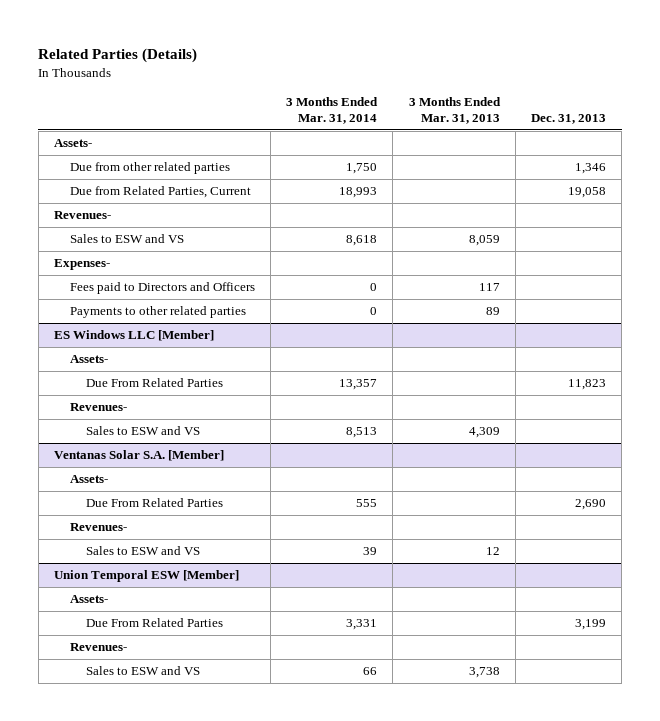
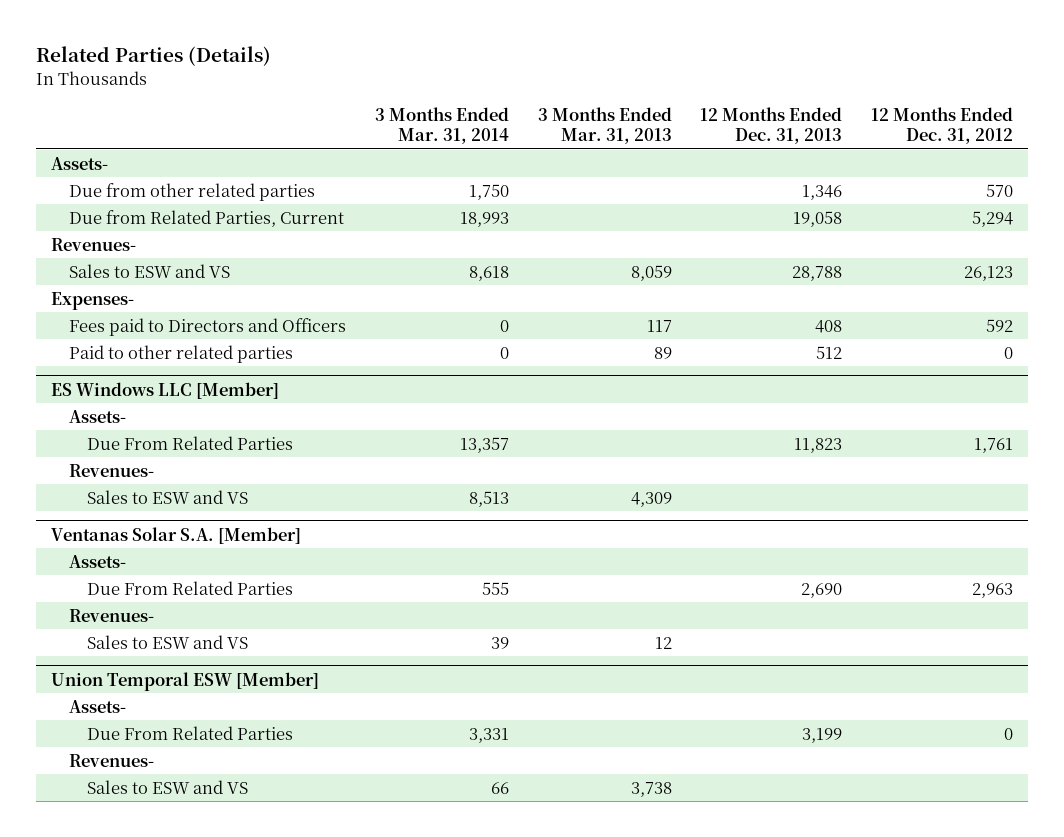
[530,114,606,125] Dec. 31, 2013 -> none
none -> [700,107,843,145] 12 Months Ended Dec. 31, 2013
none -> [871,107,1014,145] 12 Months Ended Dec. 31, 2012
[70,306,247,319] Payments to other related parties -> [68,344,293,363] Paid to other related parties

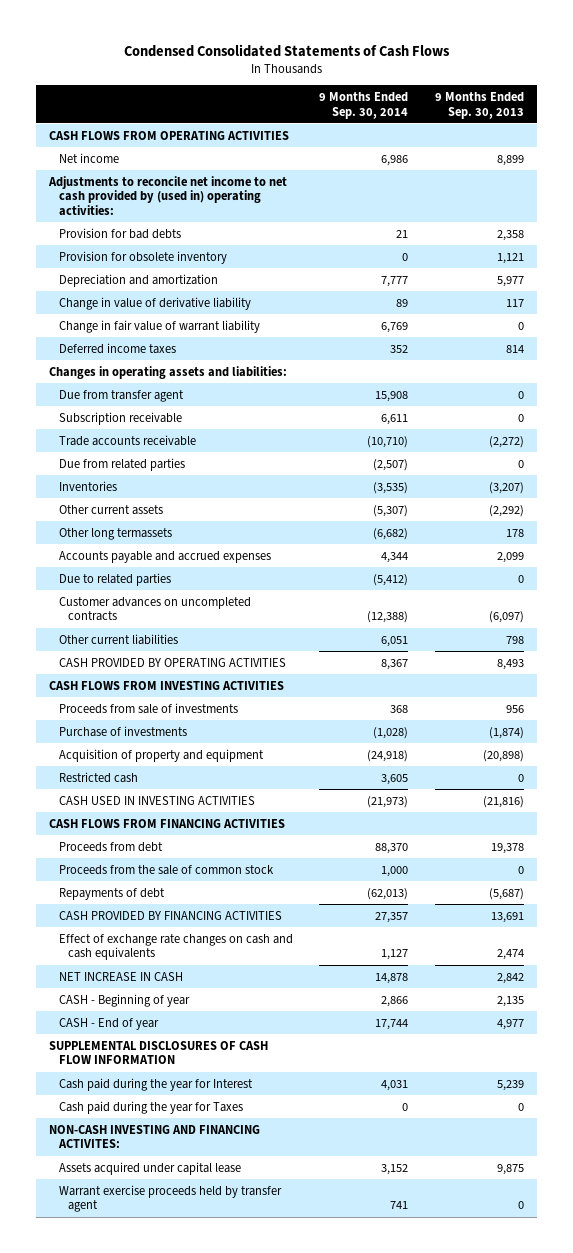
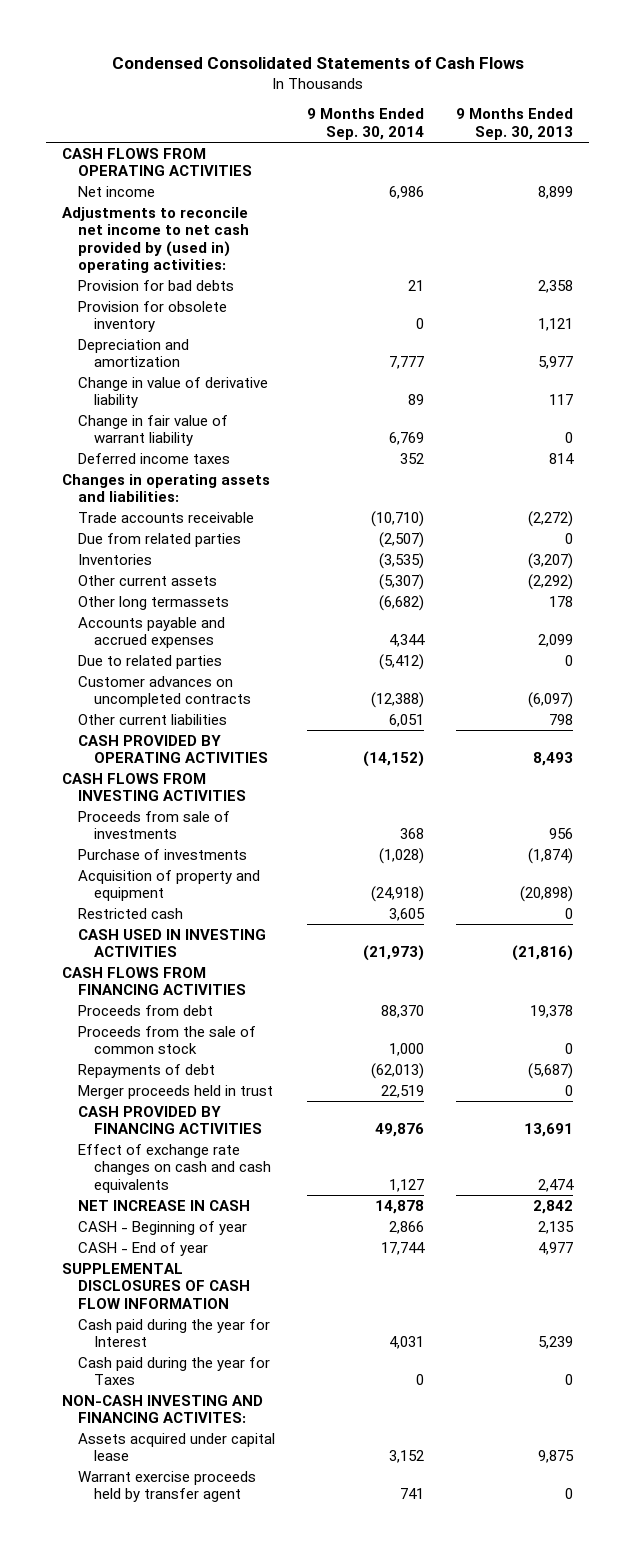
[58,389,184,402] Due from transfer agent -> none
[58,411,182,425] Subscription receivable -> none
[381,658,409,670] 8,367 -> [363,751,425,768] (14,152)
none -> [77,1084,273,1099] Merger proceeds held in trust
[375,911,409,923] 27,357 -> [375,1123,425,1138] 49,876

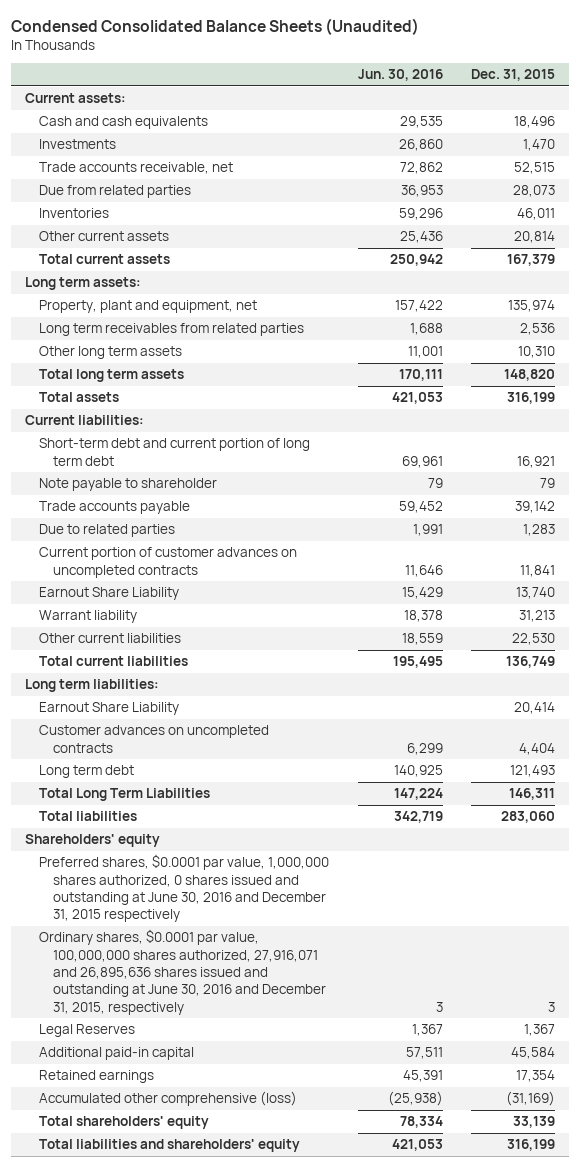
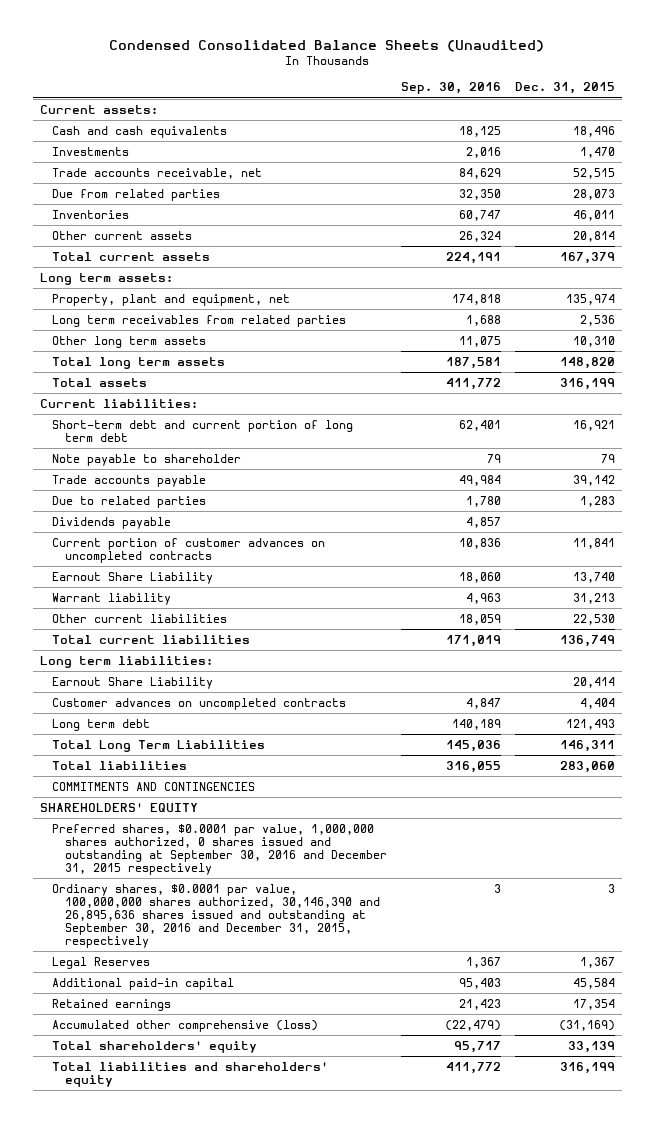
[357,69,443,82] Jun. 30, 2016 -> none
none -> [401,82,502,95] Sep. 30, 2016
none -> [52,516,172,529] Dividends payable
none -> [52,781,256,791] COMMITMENTS AND CONTINGENCIES
[25,834,161,848] Shareholders' equity -> [39,802,198,812] SHAREHOLDERS' EQUITY
[38,854,329,923] Preferred shares, $0.0001 par value, 1,000,000 shares authorized, 0 shares issued and outstanding at June 30, 2016 and December 31, 2015 respectively -> [52,823,388,876] Preferred shares, $0.0001 par value, 1,000,000 shares authorized, 0 shares issued and outstanding at September 30, 2016 and December 31, 2015 respectively
[38,929,326,1015] Ordinary shares, $0.0001 par value, 100,000,000 shares authorized, 27,916,071 and 26,895,636 shares issued and outstanding at June 30, 2016 and December 31, 2015, respectively -> [52,883,381,949] Ordinary shares, $0.0001 par value, 100,000,000 shares authorized, 30,146,390 and 26,895,636 shares issued and outstanding at September 30, 2016 and December 31, 2015, respectively

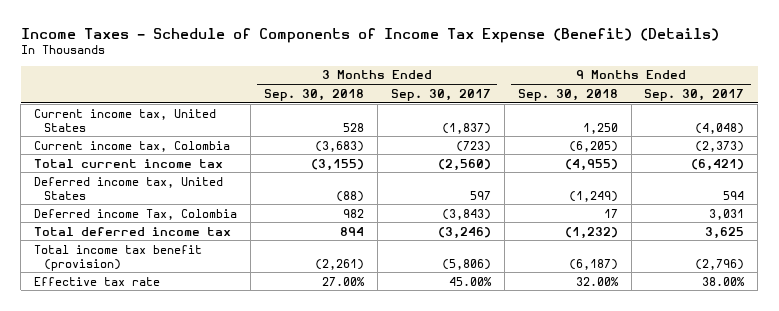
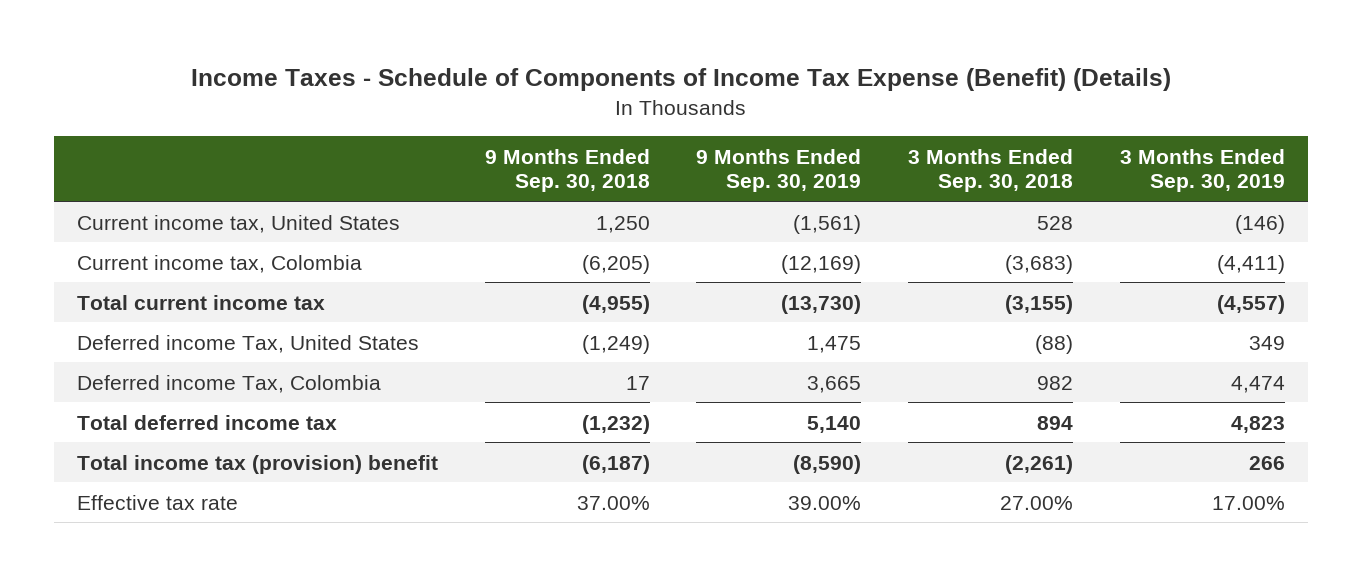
[390,88,491,101] Sep. 30, 2017 -> none
[644,88,745,101] Sep. 30, 2017 -> none
none -> [696,148,862,193] 9 Months Ended Sep. 30, 2019
none -> [1119,148,1285,193] 3 Months Ended Sep. 30, 2019
[34,176,224,200] Deferred income tax, United States -> [76,334,419,353] Deferred income Tax, United States
[34,244,203,271] Total income tax benefit (provision) -> [76,454,438,474] Total income tax (provision) benefit
[575,276,619,286] 32.00% -> [576,495,650,510] 37.00%

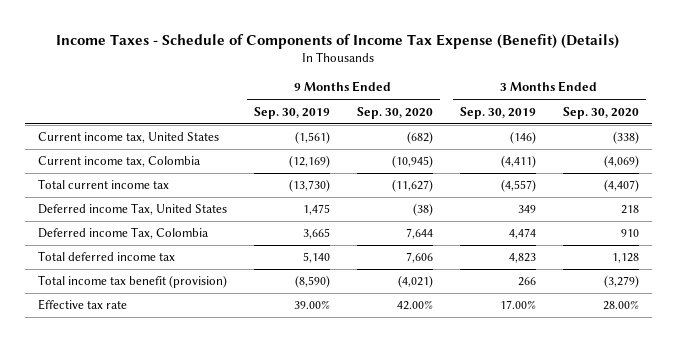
[484,148,650,193] 9 Months Ended Sep. 30, 2018 -> none
[908,148,1074,193] 3 Months Ended Sep. 30, 2018 -> none
none -> [356,106,433,119] Sep. 30, 2020
none -> [562,106,639,119] Sep. 30, 2020
[76,454,438,474] Total income tax (provision) benefit -> [38,275,228,289] Total income tax benefit (provision)

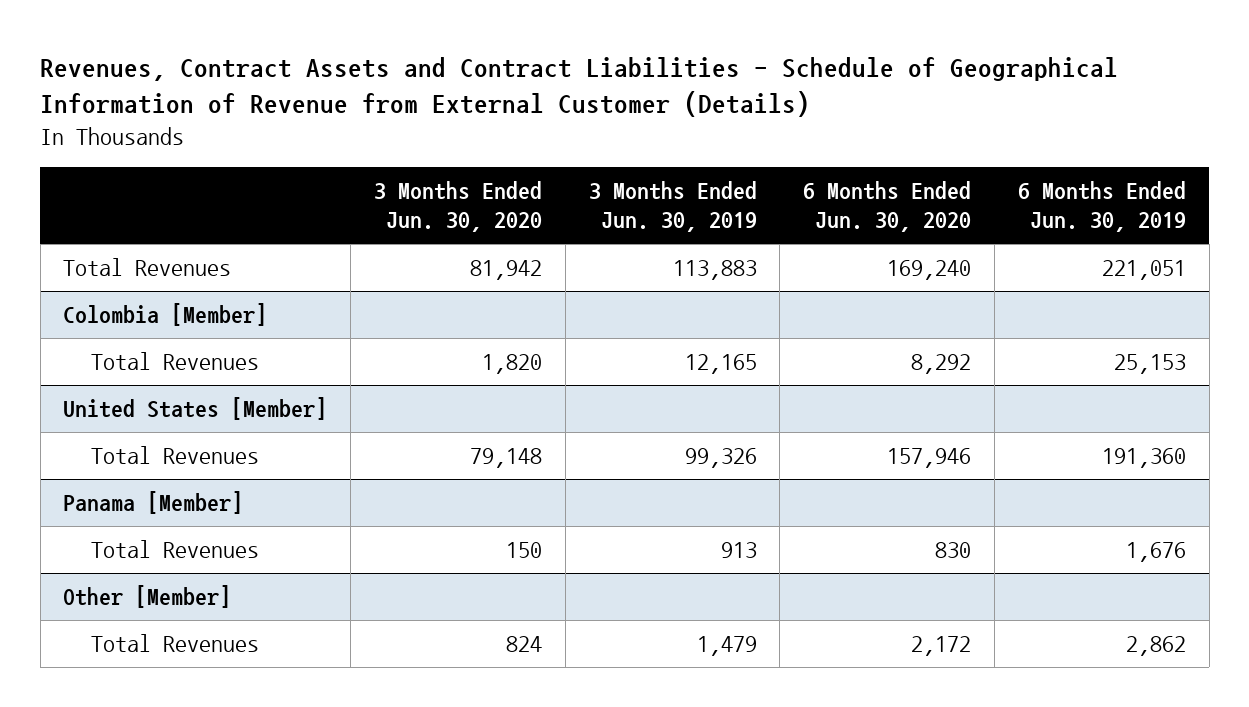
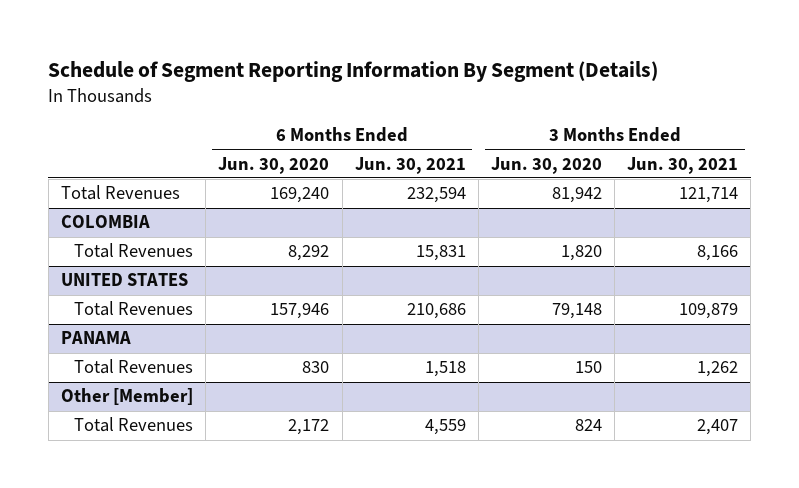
[40,57,1119,118] Revenues, Contract Assets and Contract Liabilities - Schedule of Geographical Information of Revenue from External Customer (Details) -> [48,60,659,82] Schedule of Segment Reporting Information By Segment (Details)
[588,180,757,233] 3 Months Ended Jun. 30, 2019 -> none
[1017,180,1186,233] 6 Months Ended Jun. 30, 2019 -> none
none -> [354,156,466,174] Jun. 30, 2021
none -> [627,156,739,174] Jun. 30, 2021
[63,303,268,327] Colombia [Member] -> [60,215,150,229] COLOMBIA
[63,397,328,421] United States [Member] -> [60,273,188,287] UNITED STATES
[63,491,244,515] Panama [Member] -> [60,331,131,345] PANAMA

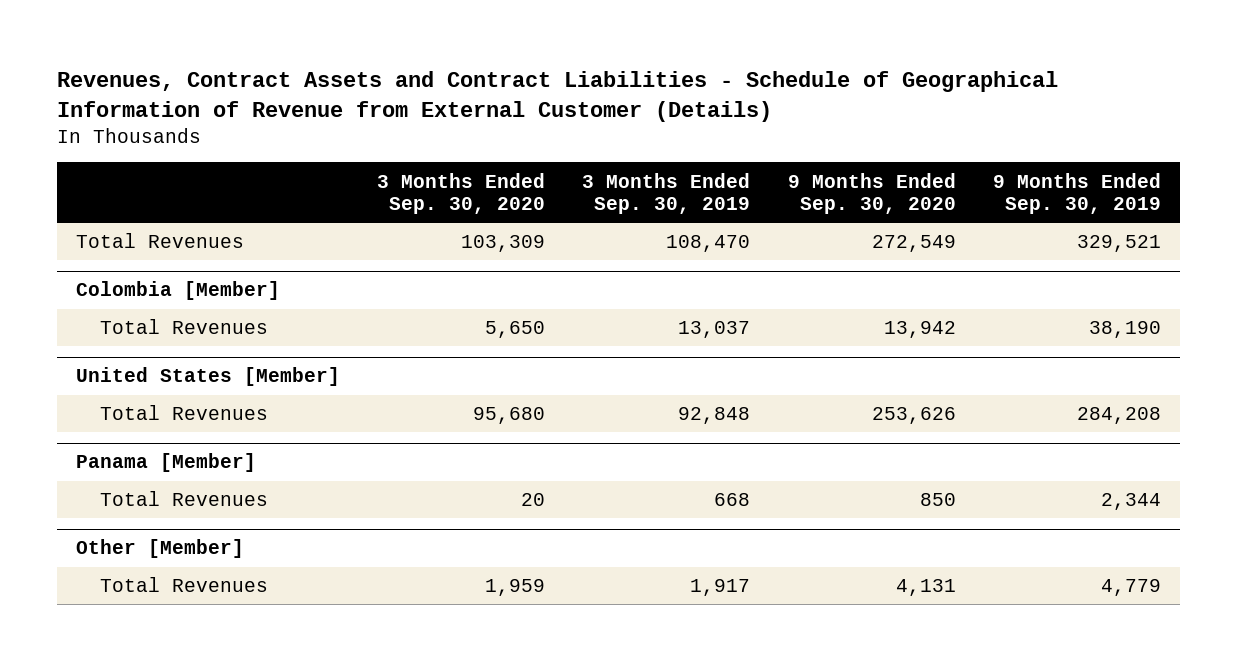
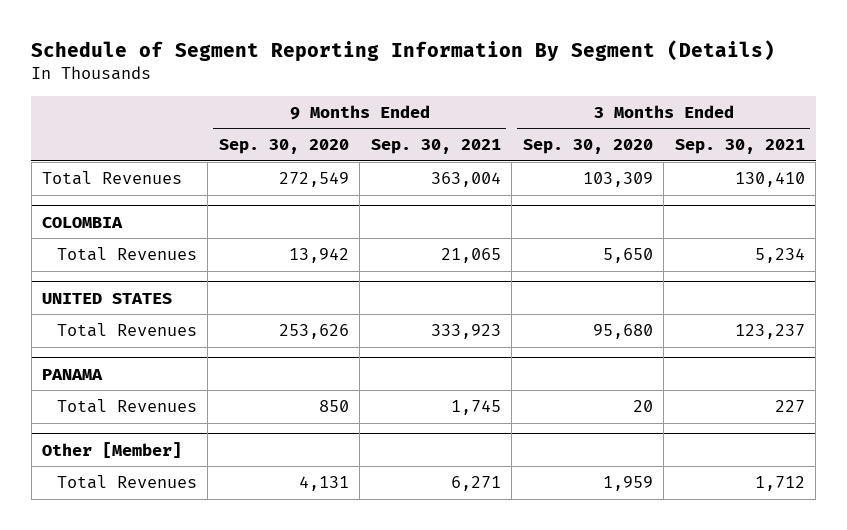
[56,70,1058,122] Revenues, Contract Assets and Contract Liabilities - Schedule of Geographical Information of Revenue from External Customer (Details) -> [31,39,776,62] Schedule of Segment Reporting Information By Segment (Details)
[582,172,751,214] 3 Months Ended Sep. 30, 2019 -> none
[993,172,1162,214] 9 Months Ended Sep. 30, 2019 -> none
none -> [370,139,501,155] Sep. 30, 2021
none -> [674,139,805,155] Sep. 30, 2021
[75,281,280,301] Colombia [Member] -> [42,216,124,228] COLOMBIA
[75,367,340,387] United States [Member] -> [42,292,173,304] UNITED STATES
[75,453,256,473] Panama [Member] -> [42,368,104,380] PANAMA

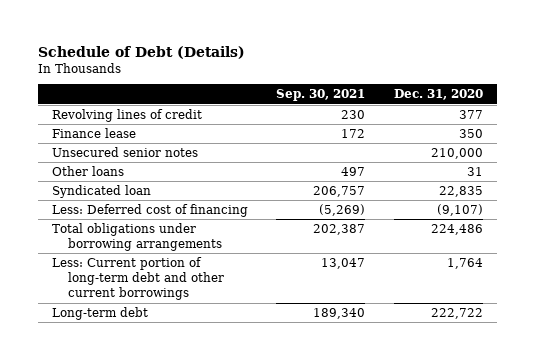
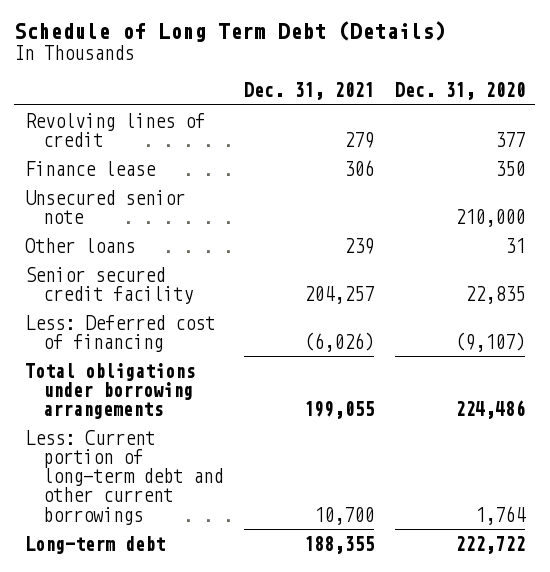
[38,45,246,59] Schedule of Debt (Details) -> [14,20,447,42] Schedule of Long Term Debt (Details)
[276,89,366,102] Sep. 30, 2021 -> none
none -> [243,82,374,101] Dec. 31, 2021
[52,146,199,157] Unsecured senior notes -> [24,189,185,224] Unsecured senior note
[52,184,152,198] Syndicated loan -> [24,266,193,304] Senior secured credit facility

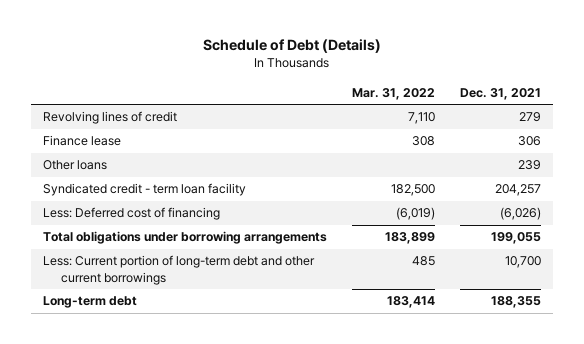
[14,20,447,42] Schedule of Long Term Debt (Details) -> [202,39,381,54] Schedule of Debt (Details)
[394,82,525,101] Dec. 31, 2020 -> none
none -> [351,87,435,100] Mar. 31, 2022
[24,189,185,224] Unsecured senior note -> none
[24,266,193,304] Senior secured credit facility -> [43,183,247,197] Syndicated credit - term loan facility

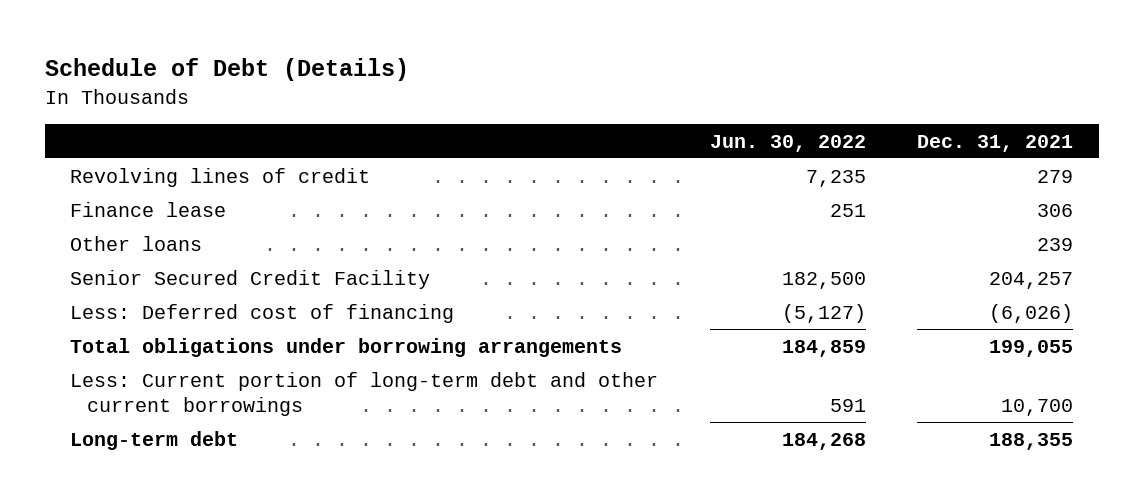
[351,87,435,100] Mar. 31, 2022 -> none
none -> [709,134,866,152] Jun. 30, 2022
[43,183,247,197] Syndicated credit - term loan facility -> [70,269,431,289] Senior Secured Credit Facility

